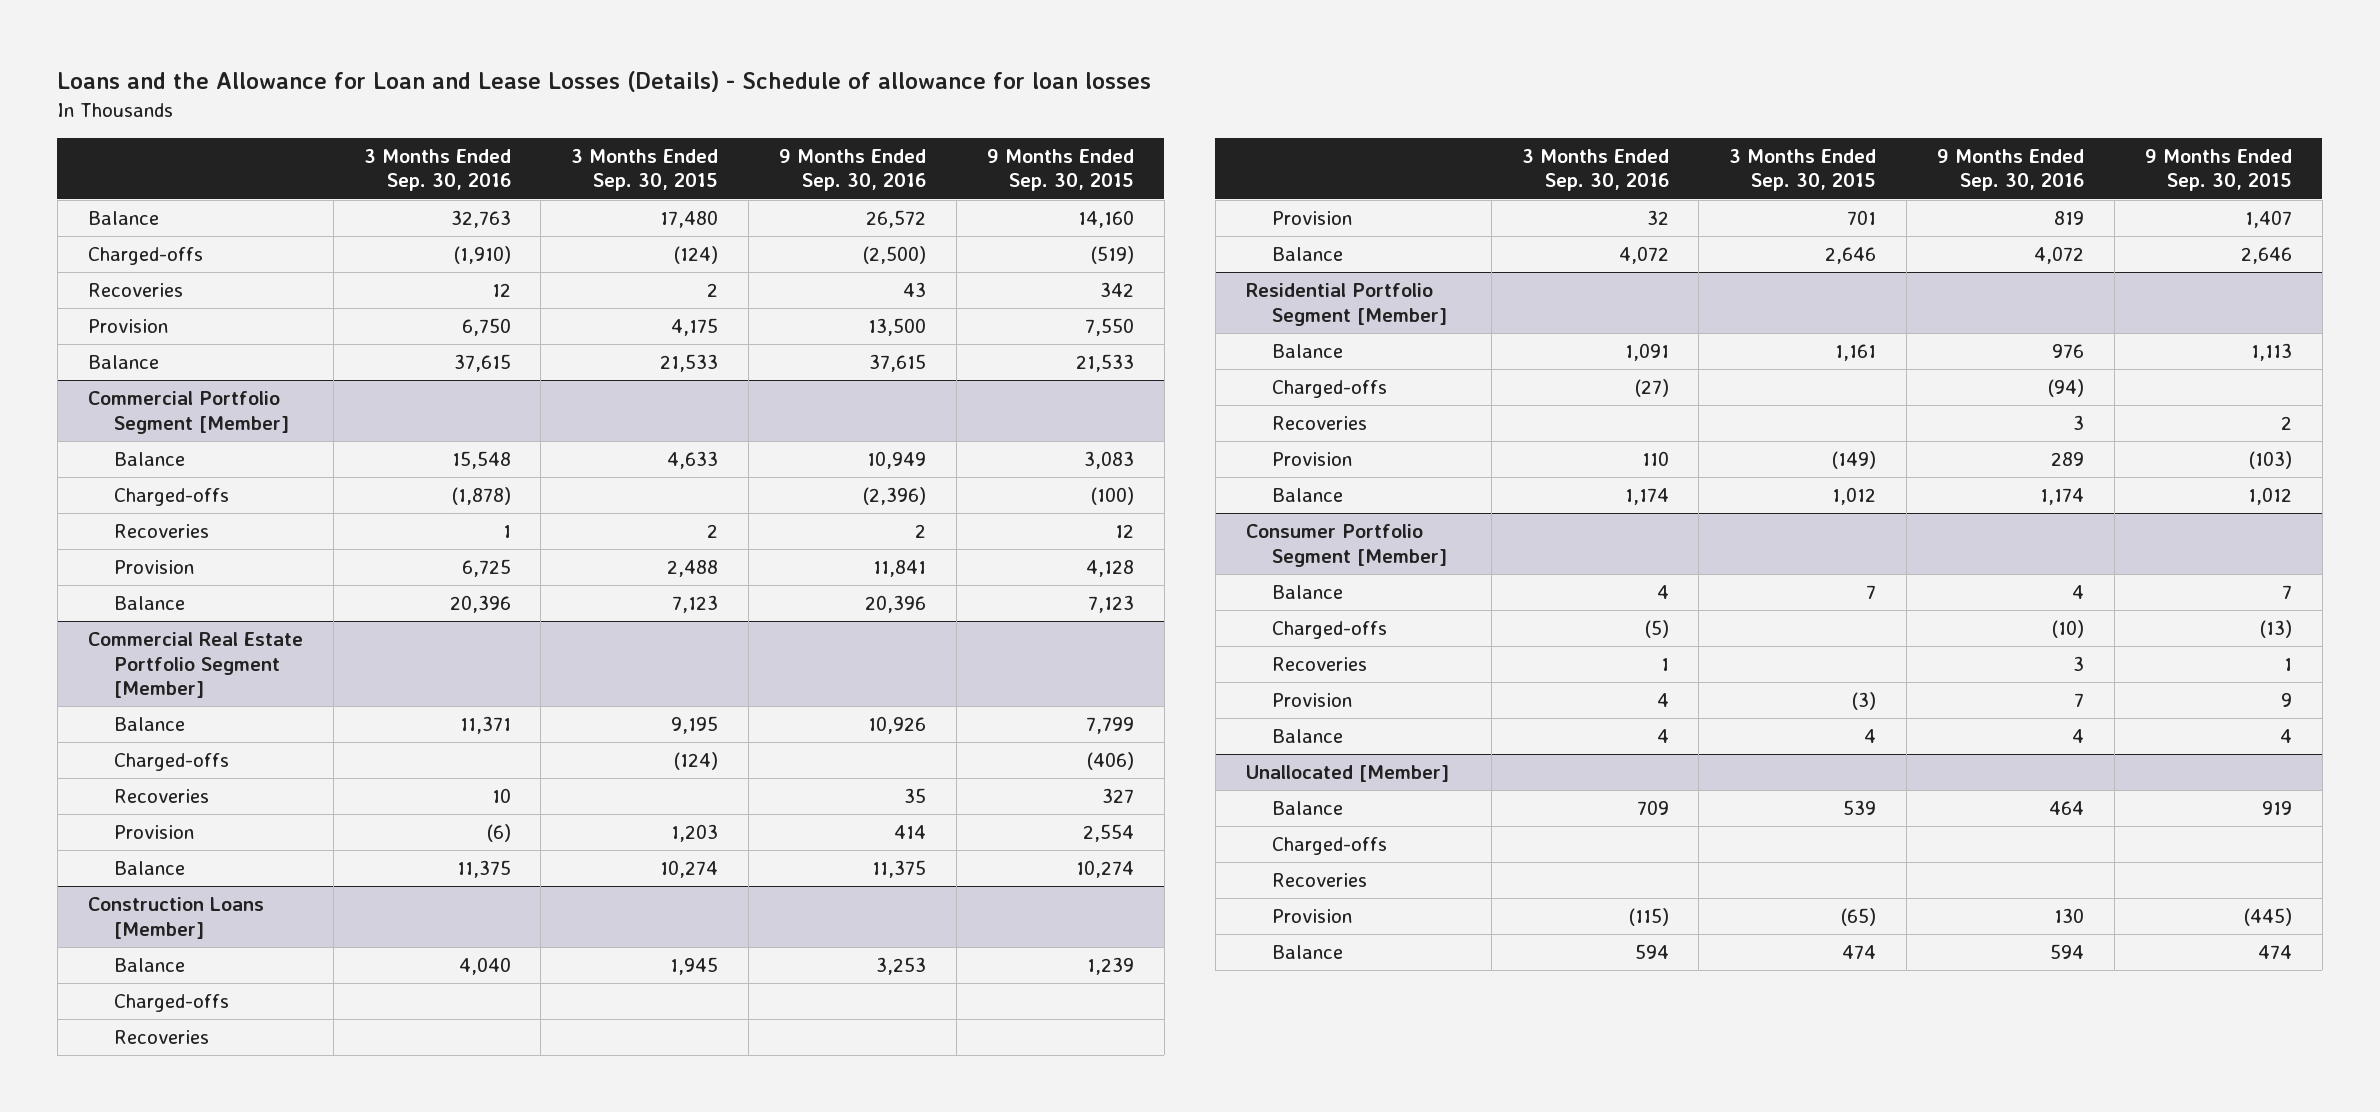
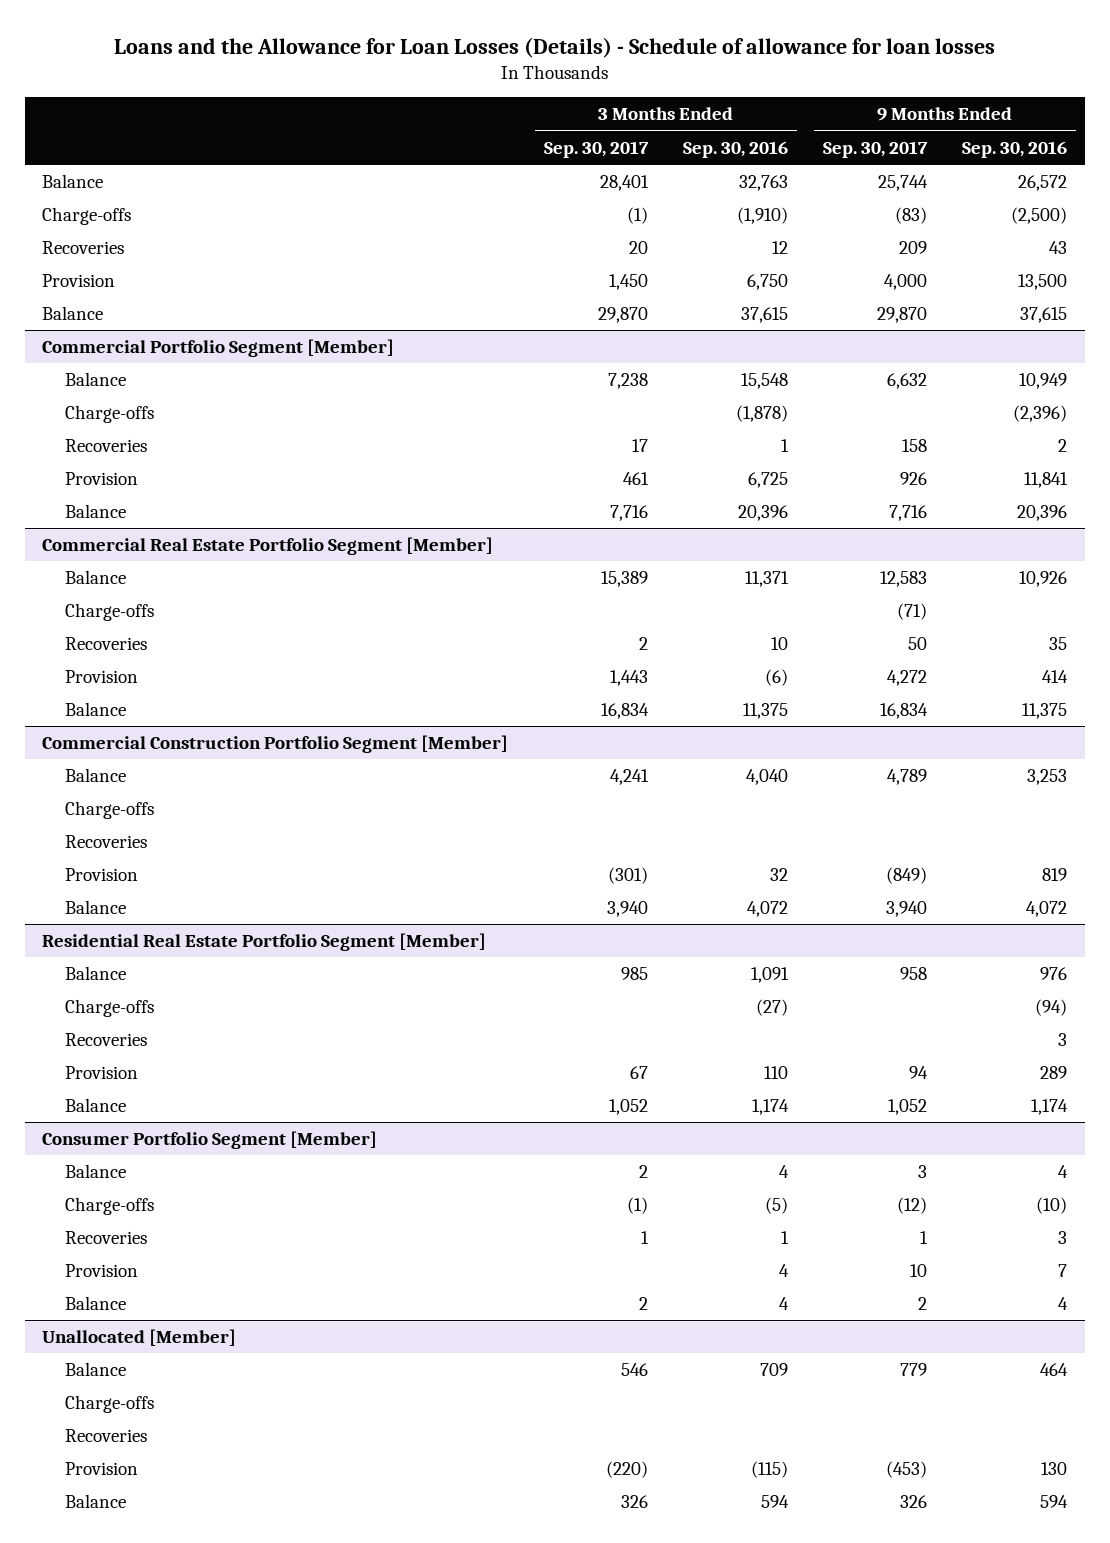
[57,71,1152,93] Loans and the Allowance for Loan and Lease Losses (Details) - Schedule of allowance for loan losses -> [113,36,995,58] Loans and the Allowance for Loan Losses (Details) - Schedule of allowance for loan losses
[571,148,719,192] 3 Months Ended Sep. 30, 2015 -> none
[986,148,1134,192] 9 Months Ended Sep. 30, 2015 -> none
none -> [543,140,649,158] Sep. 30, 2017
none -> [823,140,929,158] Sep. 30, 2017
[87,247,203,266] Charged-offs -> [42,207,132,226] Charge-offs
[113,488,229,507] Charged-offs -> [65,405,155,424] Charge-offs
[113,753,229,772] Charged-offs -> [65,603,155,622] Charge-offs
[87,897,264,939] Construction Loans [Member] -> [42,735,509,754] Commercial Construction Portfolio Segment [Member]
[113,994,229,1013] Charged-offs -> [65,801,155,820] Charge-offs
[1245,283,1447,326] Residential Portfolio Segment [Member] -> [42,933,487,952] Residential Real Estate Portfolio Segment [Member]
[1271,380,1387,399] Charged-offs -> [65,999,155,1018] Charge-offs
[1271,621,1387,640] Charged-offs -> [65,1197,155,1216] Charge-offs
[1271,837,1387,856] Charged-offs -> [65,1395,155,1414] Charge-offs

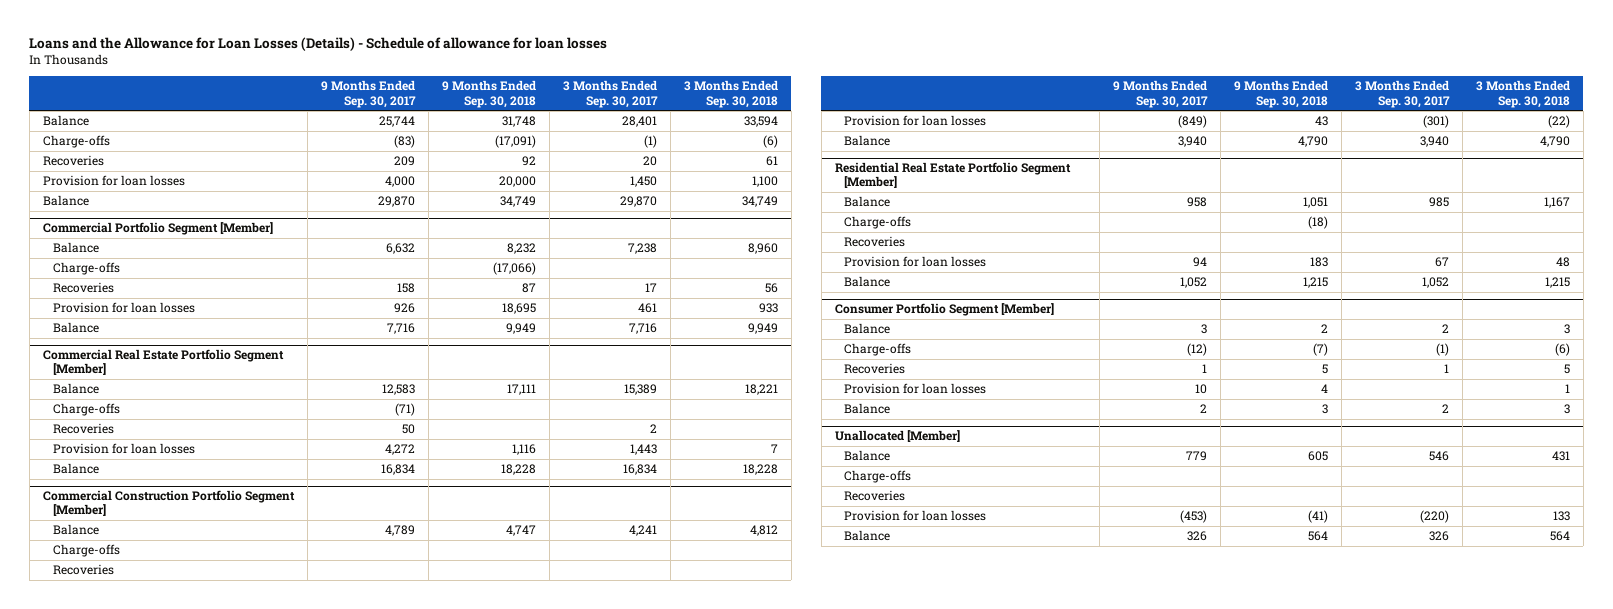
[682,140,788,158] Sep. 30, 2016 -> none
[962,140,1068,158] Sep. 30, 2016 -> none
none -> [441,80,536,108] 9 Months Ended Sep. 30, 2018
none -> [683,80,778,108] 3 Months Ended Sep. 30, 2018
[42,274,116,288] Provision -> [42,175,185,187] Provision for loan losses
[65,472,139,486] Provision -> [52,302,195,314] Provision for loan losses
[65,670,139,684] Provision -> [52,443,195,455] Provision for loan losses
[65,868,139,882] Provision -> [844,115,987,127] Provision for loan losses
[65,1066,139,1080] Provision -> [844,256,987,268] Provision for loan losses
[65,1264,139,1278] Provision -> [844,383,987,395] Provision for loan losses
[65,1462,139,1476] Provision -> [844,510,987,522] Provision for loan losses

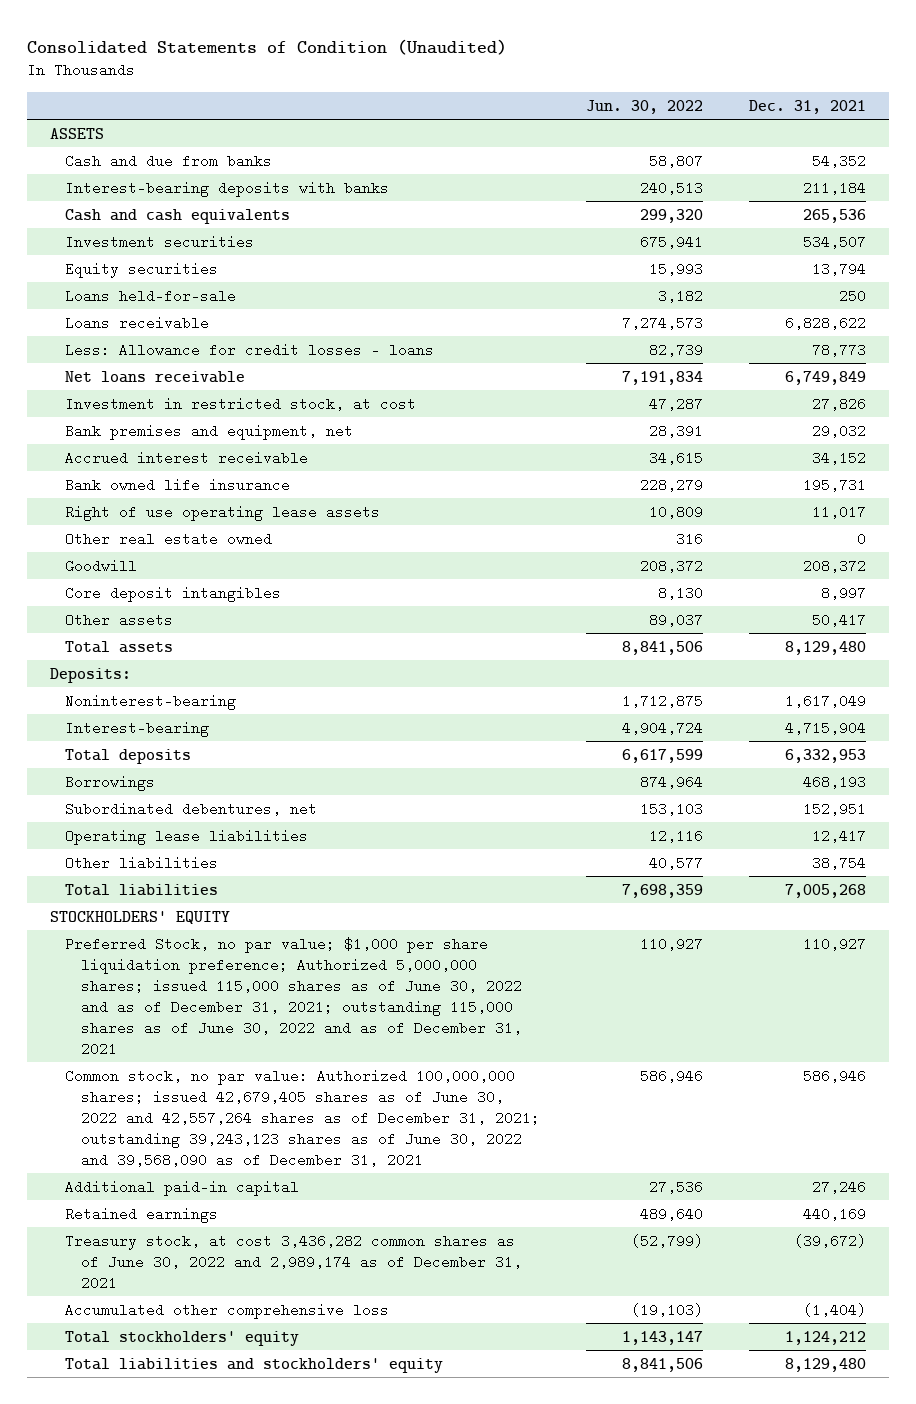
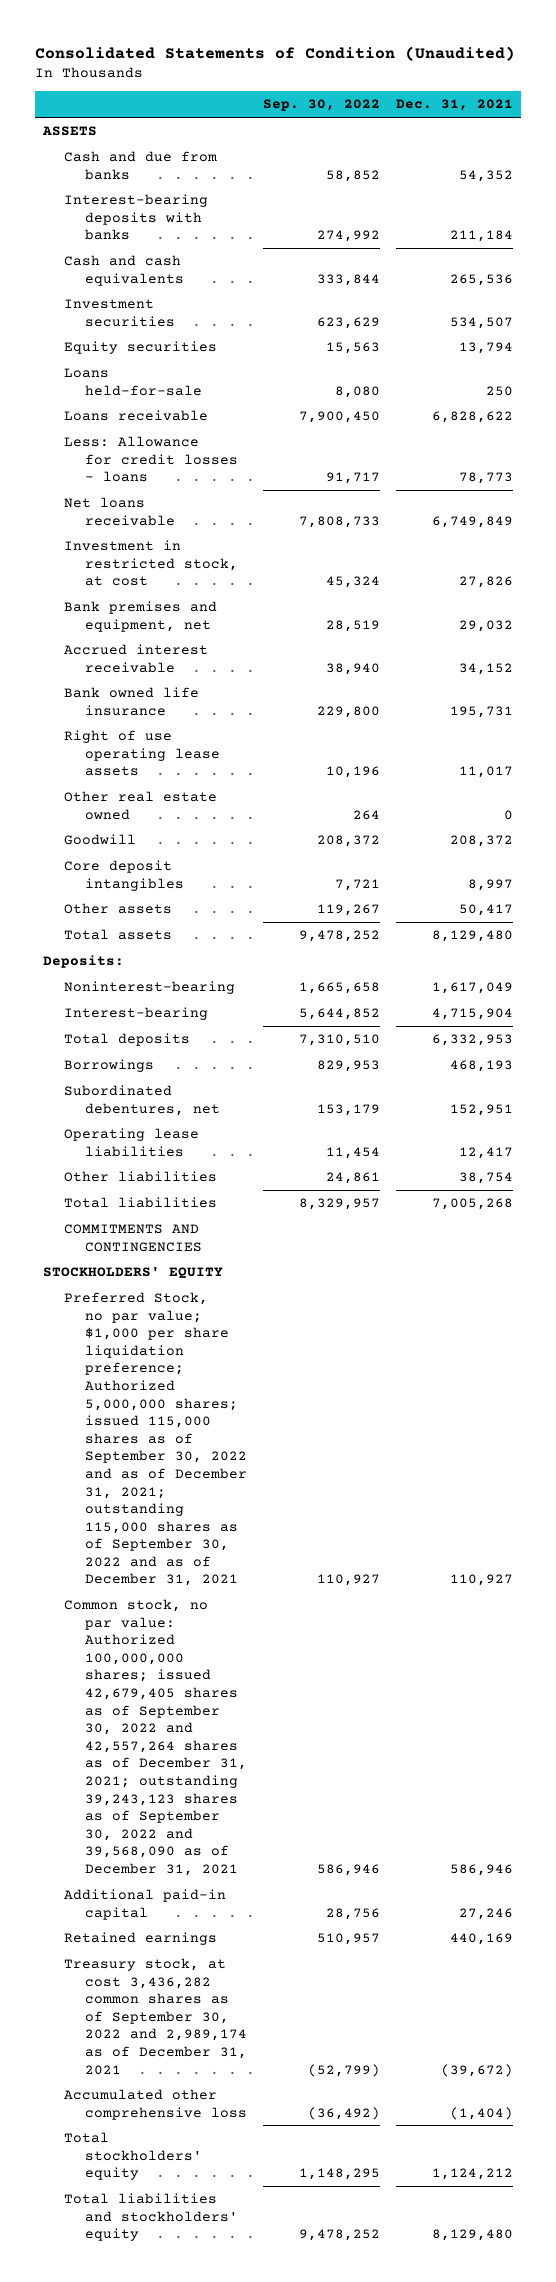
[585,99,703,114] Jun. 30, 2022 -> none
none -> [262,99,380,112] Sep. 30, 2022
none -> [63,1223,202,1252] COMMITMENTS AND CONTINGENCIES
[65,936,523,1056] Preferred Stock, no par value; $1,000 per share liquidation preference; Authorized 5,000,000 shares; issued 115,000 shares as of June 30, 2022 and as of December 31, 2021; outstanding 115,000 shares as of June 30, 2022 and as of December 31, 2021 -> [63,1291,247,1587] Preferred Stock, no par value; $1,000 per share liquidation preference; Authorized 5,000,000 shares; issued 115,000 shares as of September 30, 2022 and as of December 31, 2021; outstanding 115,000 shares as of September 30, 2022 and as of December 31, 2021
[65,1068,541,1167] Common stock, no par value: Authorized 100,000,000 shares; issued 42,679,405 shares as of June 30, 2022 and 42,557,264 shares as of December 31, 2021; outstanding 39,243,123 shares as of June 30, 2022 and 39,568,090 as of December 31, 2021 -> [63,1598,247,1876] Common stock, no par value: Authorized 100,000,000 shares; issued 42,679,405 shares as of September 30, 2022 and 42,557,264 shares as of December 31, 2021; outstanding 39,243,123 shares as of September 30, 2022 and 39,568,090 as of December 31, 2021
[65,1233,523,1290] Treasury stock, at cost 3,436,282 common shares as of June 30, 2022 and 2,989,174 as of December 31, 2021 -> [63,1957,247,2075] Treasury stock, at cost 3,436,282 common shares as of September 30, 2022 and 2,989,174 as of December 31, 2021

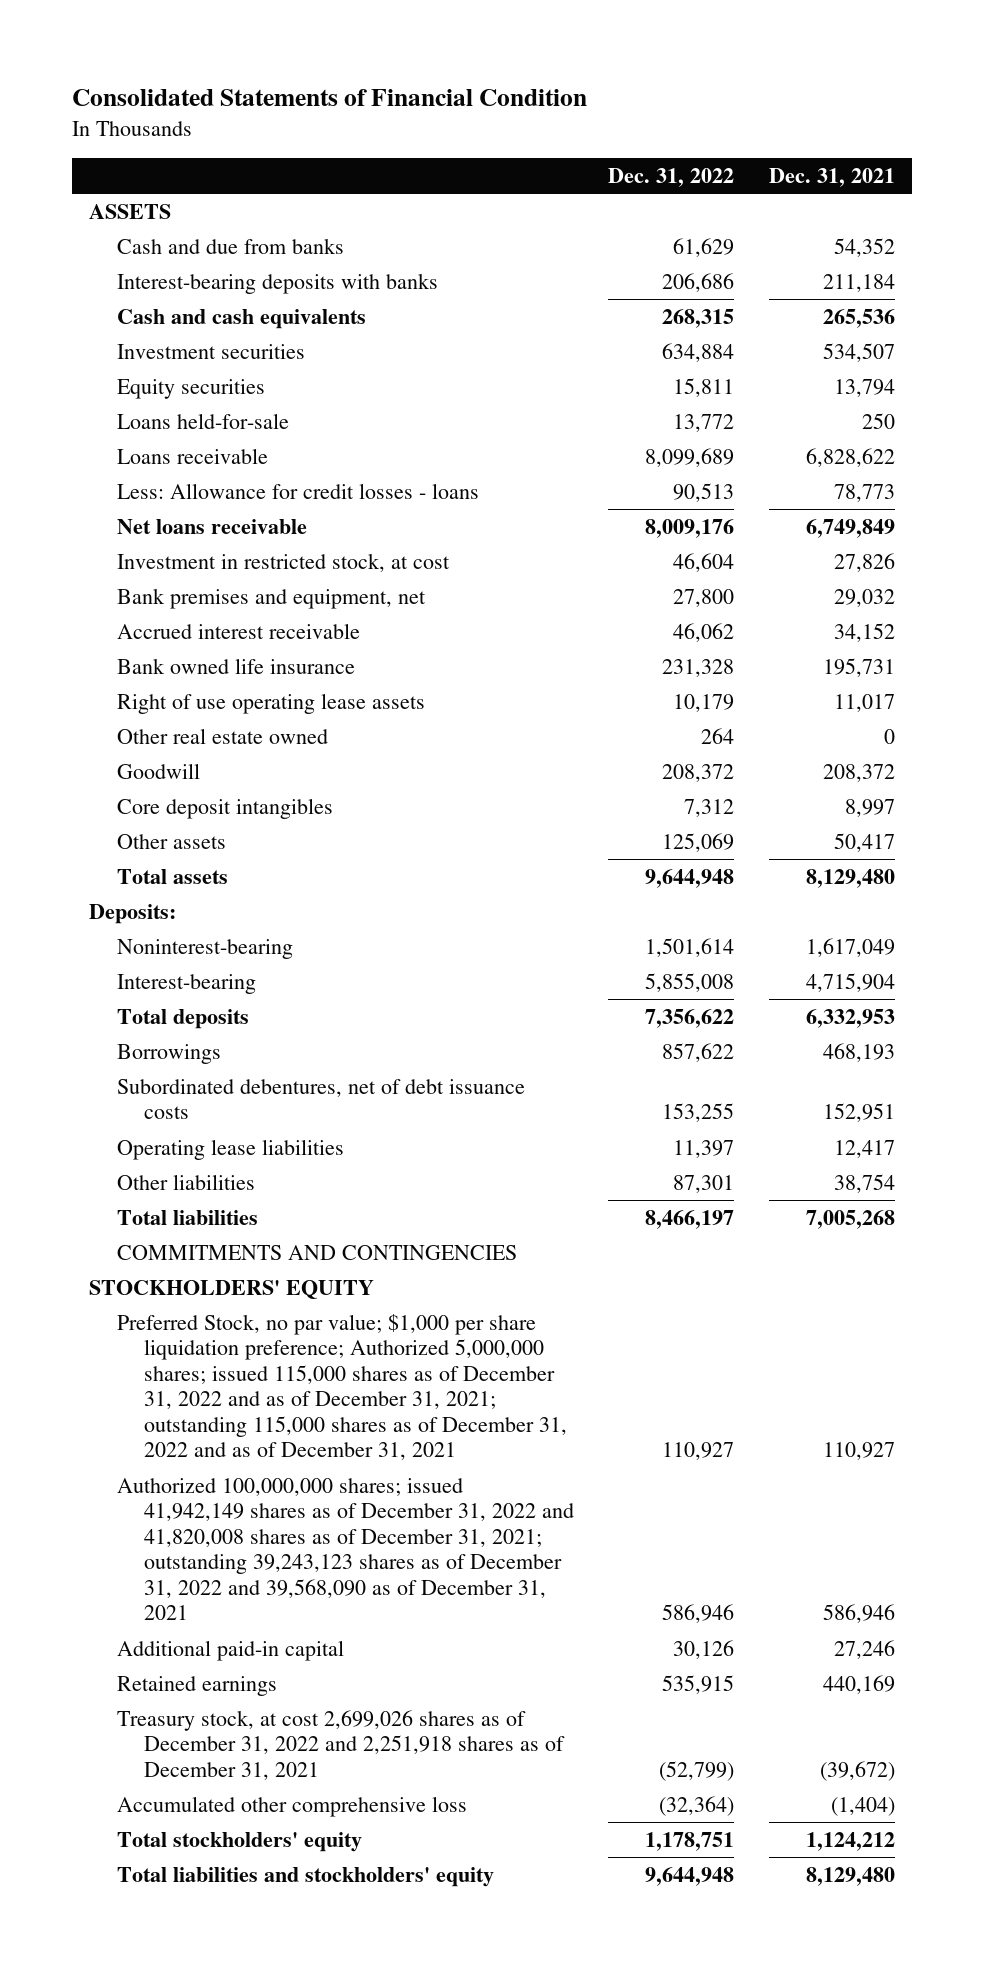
[35,45,516,61] Consolidated Statements of Condition (Unaudited) -> [71,88,587,106] Consolidated Statements of Financial Condition
[262,99,380,112] Sep. 30, 2022 -> none
none -> [608,167,735,187] Dec. 31, 2022
[63,1084,220,1116] Subordinated debentures, net -> [116,1078,525,1120] Subordinated debentures, net of debt issuance costs
[63,1291,247,1587] Preferred Stock, no par value; $1,000 per share liquidation preference; Authorized 5,000,000 shares; issued 115,000 shares as of September 30, 2022 and as of December 31, 2021; outstanding 115,000 shares as of September 30, 2022 and as of December 31, 2021 -> [116,1313,568,1461] Preferred Stock, no par value; $1,000 per share liquidation preference; Authorized 5,000,000 shares; issued 115,000 shares as of December 31, 2022 and as of December 31, 2021; outstanding 115,000 shares as of December 31, 2022 and as of December 31, 2021
[63,1598,247,1876] Common stock, no par value: Authorized 100,000,000 shares; issued 42,679,405 shares as of September 30, 2022 and 42,557,264 shares as of December 31, 2021; outstanding 39,243,123 shares as of September 30, 2022 and 39,568,090 as of December 31, 2021 -> [116,1477,575,1621] Authorized 100,000,000 shares; issued 41,942,149 shares as of December 31, 2022 and 41,820,008 shares as of December 31, 2021; outstanding 39,243,123 shares as of December 31, 2022 and 39,568,090 as of December 31, 2021
[63,1957,247,2075] Treasury stock, at cost 3,436,282 common shares as of September 30, 2022 and 2,989,174 as of December 31, 2021 -> [116,1709,566,1780] Treasury stock, at cost 2,699,026 shares as of December 31, 2022 and 2,251,918 shares as of December 31, 2021

